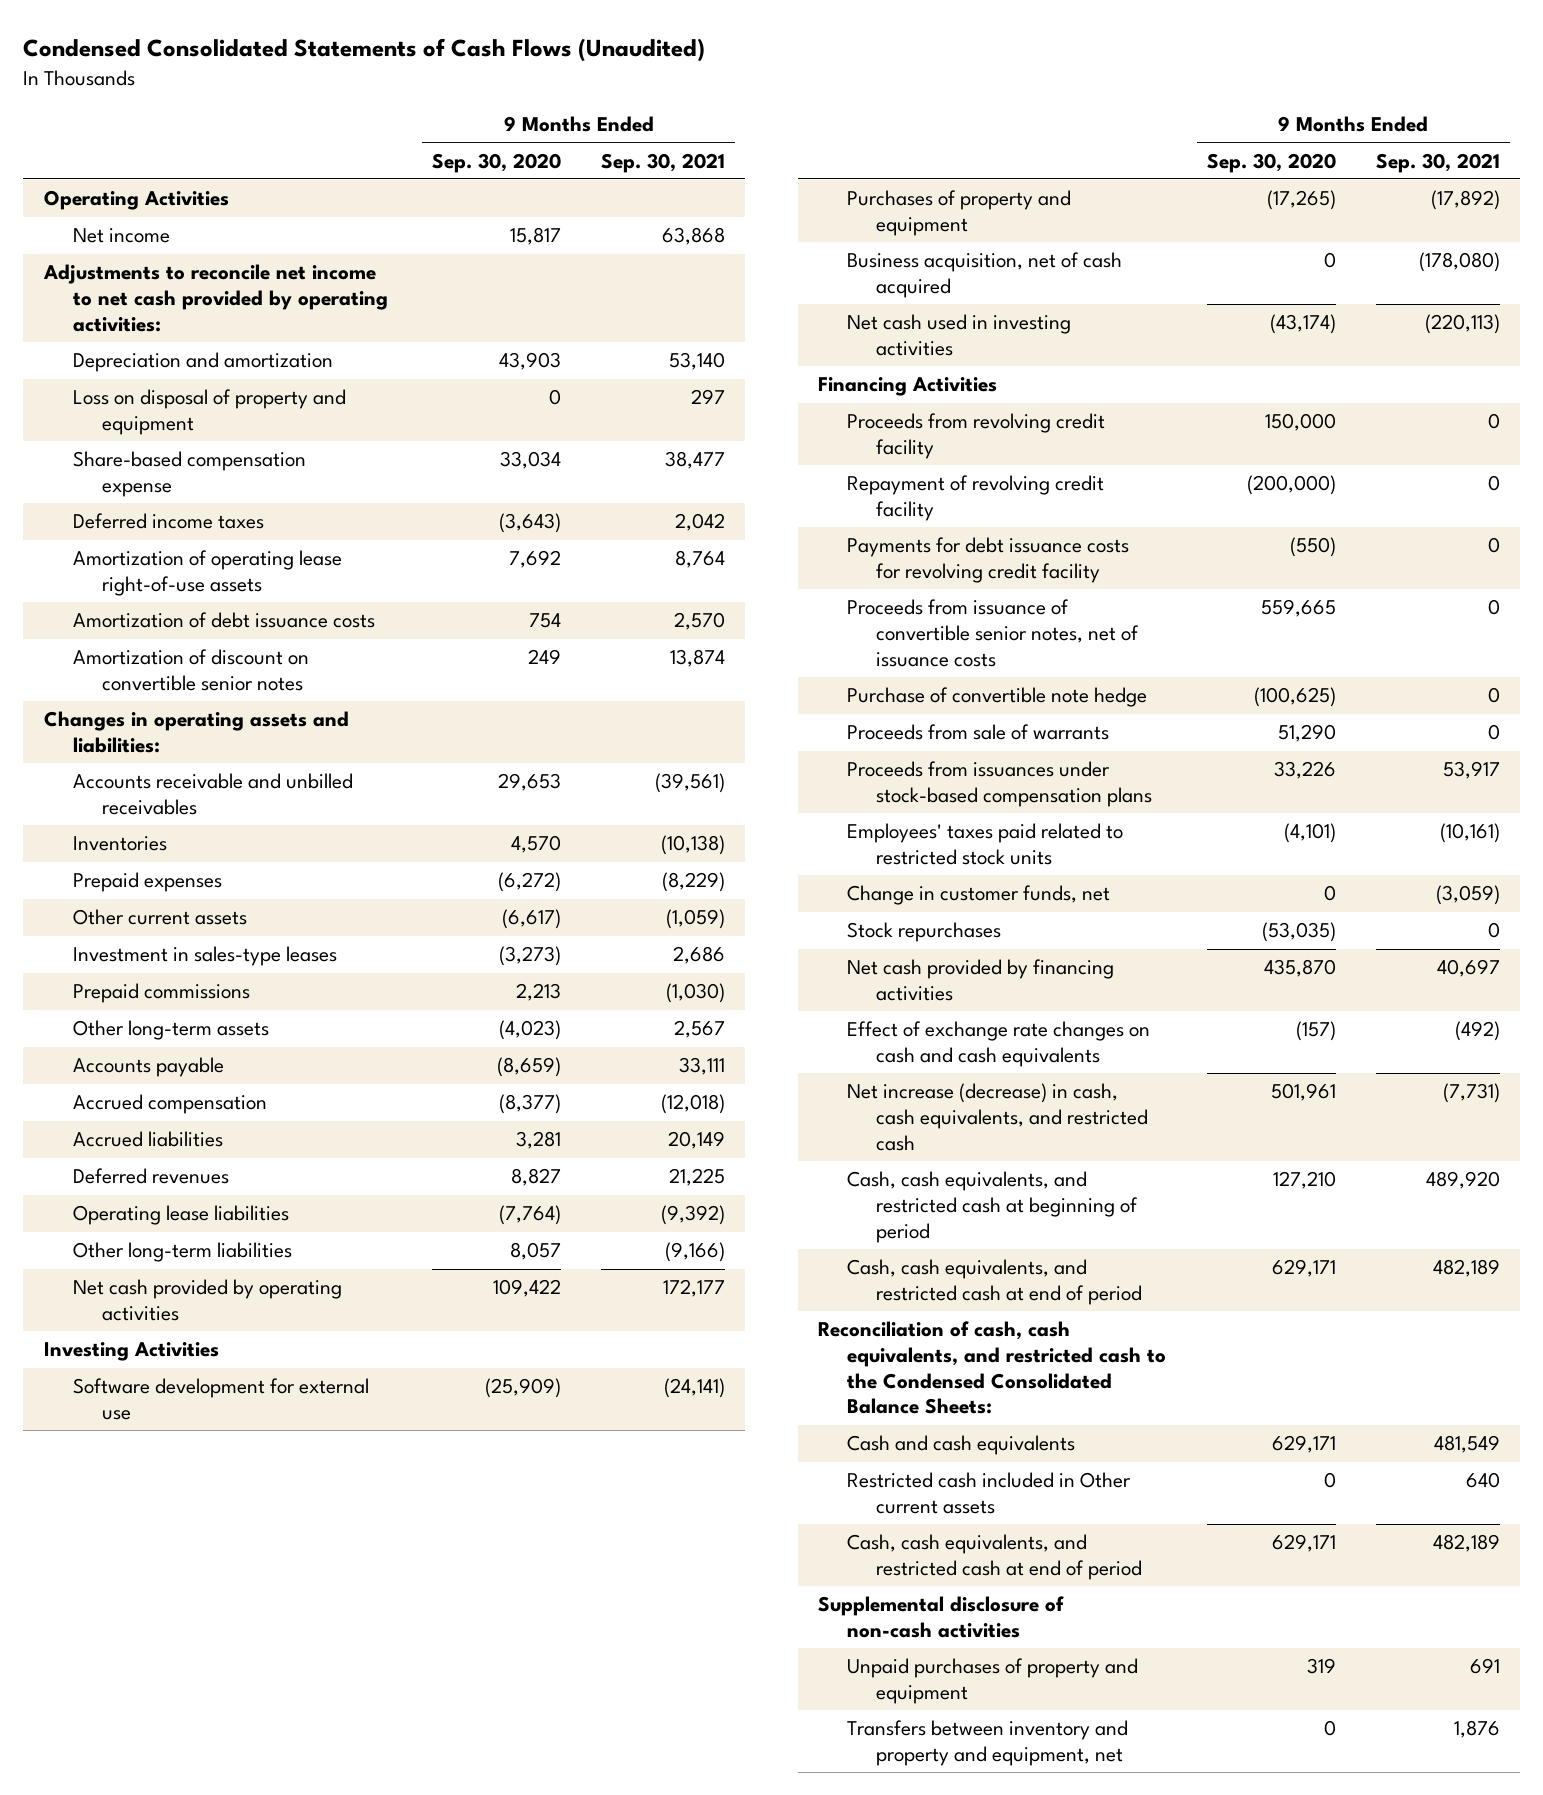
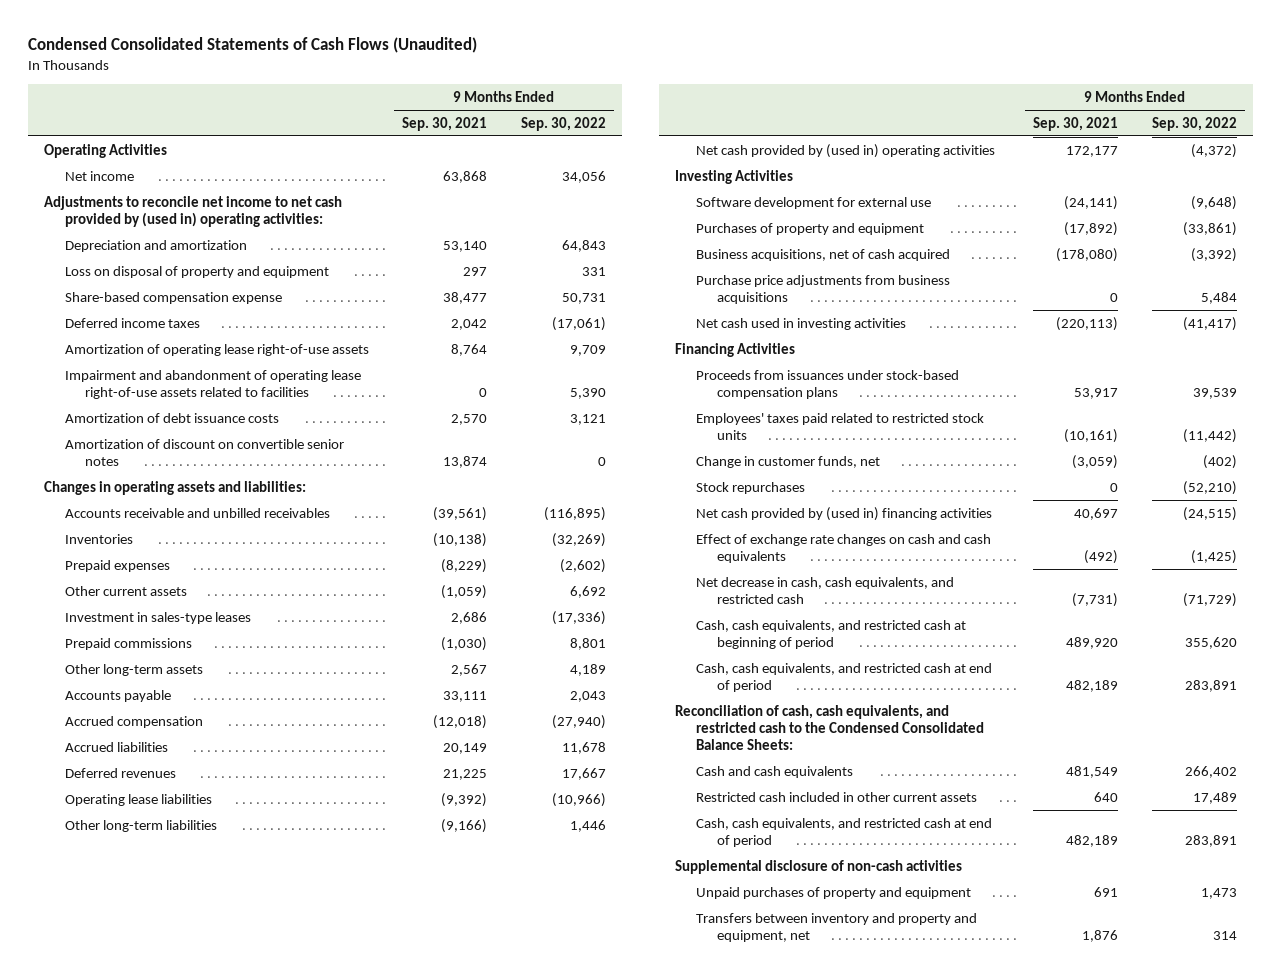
[431,152,561,173] Sep. 30, 2020 -> none
none -> [520,116,606,131] Sep. 30, 2022
[42,264,388,332] Adjustments to reconcile net income to net cash provided by operating activities: -> [44,195,343,227] Adjustments to reconcile net income to net cash provided by (used in) operating activities:
none -> [64,369,361,399] Impairment and abandonment of operating lease right-of-use assets related to facilities
[72,1279,342,1321] Net cash provided by operating activities -> [695,143,995,158] Net cash provided by (used in) operating activities
[847,252,1123,298] Business acquisition, net of cash acquired -> [695,248,950,261] Business acquisitions, net of cash acquired
none -> [695,274,950,304] Purchase price adjustments from business acquisitions
[847,413,1106,459] Proceeds from revolving credit facility -> none
[847,475,1105,521] Repayment of revolving credit facility -> none
[847,537,1130,583] Payments for debt issuance costs for revolving credit facility -> none
[847,599,1140,667] Proceeds from issuance of convertible senior notes, net of issuance costs -> none
[847,687,1148,708] Purchase of convertible note hedge -> none
[847,724,1110,741] Proceeds from sale of warrants -> none
[847,959,1115,1001] Net cash provided by financing activities -> [695,506,992,521] Net cash provided by (used in) financing activities
[847,1083,1149,1151] Net increase (decrease) in cash, cash equivalents, and restricted cash -> [695,576,954,604] Net decrease in cash, cash equivalents, and restricted cash
[847,1472,1132,1514] Restricted cash included in Other current assets -> [695,791,977,802] Restricted cash included in other current assets

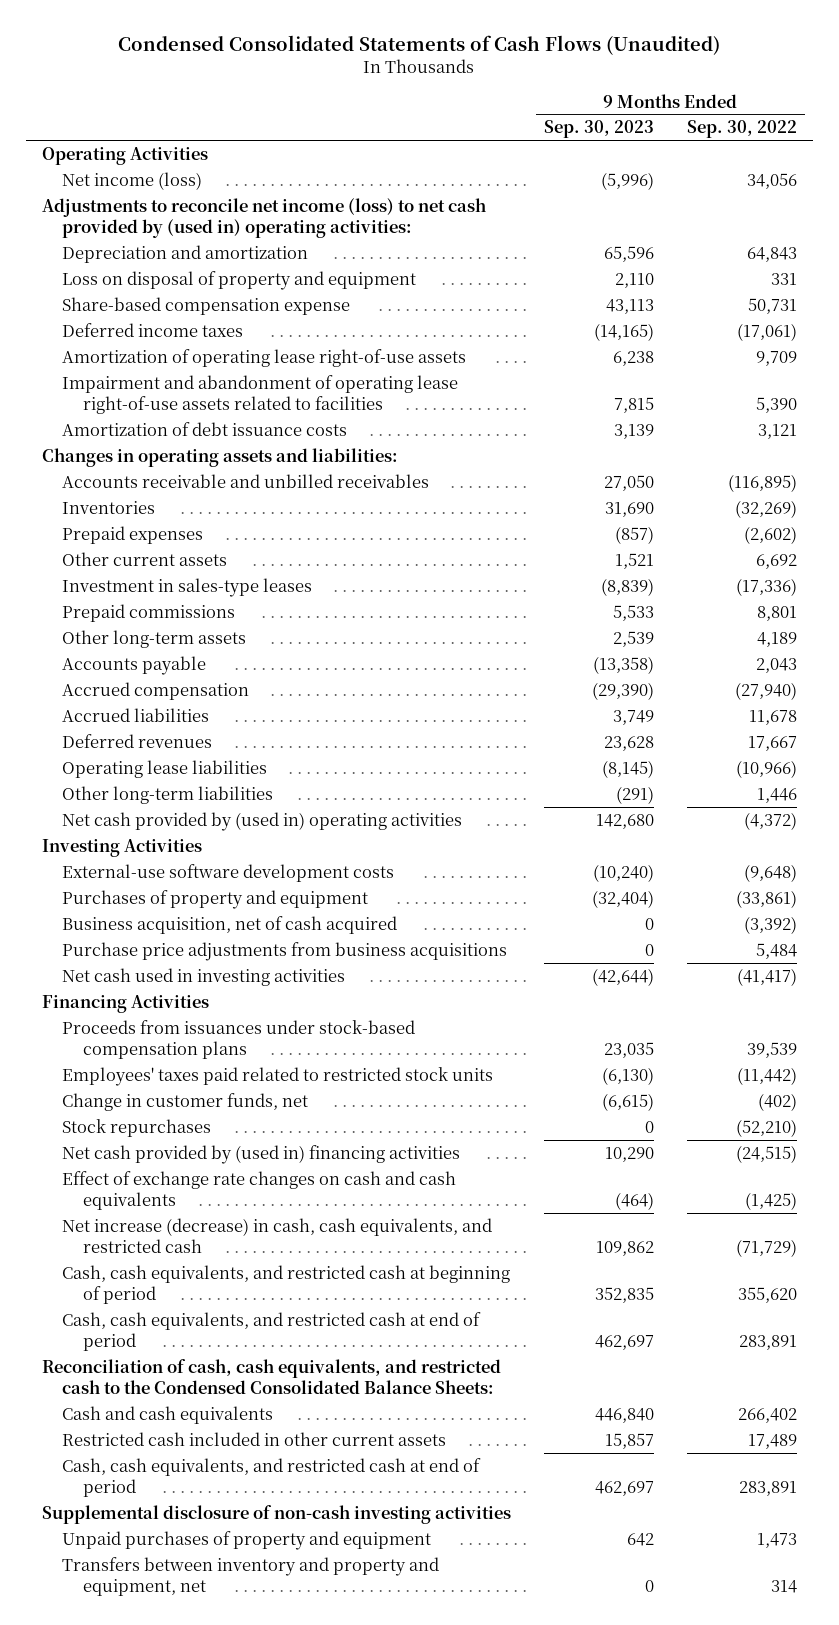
[402,116,488,131] Sep. 30, 2021 -> none
none -> [543,120,654,139] Sep. 30, 2023
[64,170,134,181] Net income -> [62,171,203,190] Net income (loss)
[44,195,343,227] Adjustments to reconcile net income to net cash provided by (used in) operating activities: -> [42,197,487,238] Adjustments to reconcile net income (loss) to net cash provided by (used in) operating activities:
[64,438,344,466] Amortization of discount on convertible senior notes -> none
[695,196,931,209] Software development for external use -> [62,863,395,882] External-use software development costs
[695,248,950,261] Business acquisitions, net of cash acquired -> [62,915,398,934] Business acquisition, net of cash acquired
[695,576,954,604] Net decrease in cash, cash equivalents, and restricted cash -> [62,1217,493,1253] Net increase (decrease) in cash, cash equivalents, and restricted cash
[675,859,963,874] Supplemental disclosure of non-cash activities -> [42,1504,512,1524] Supplemental disclosure of non-cash investing activities

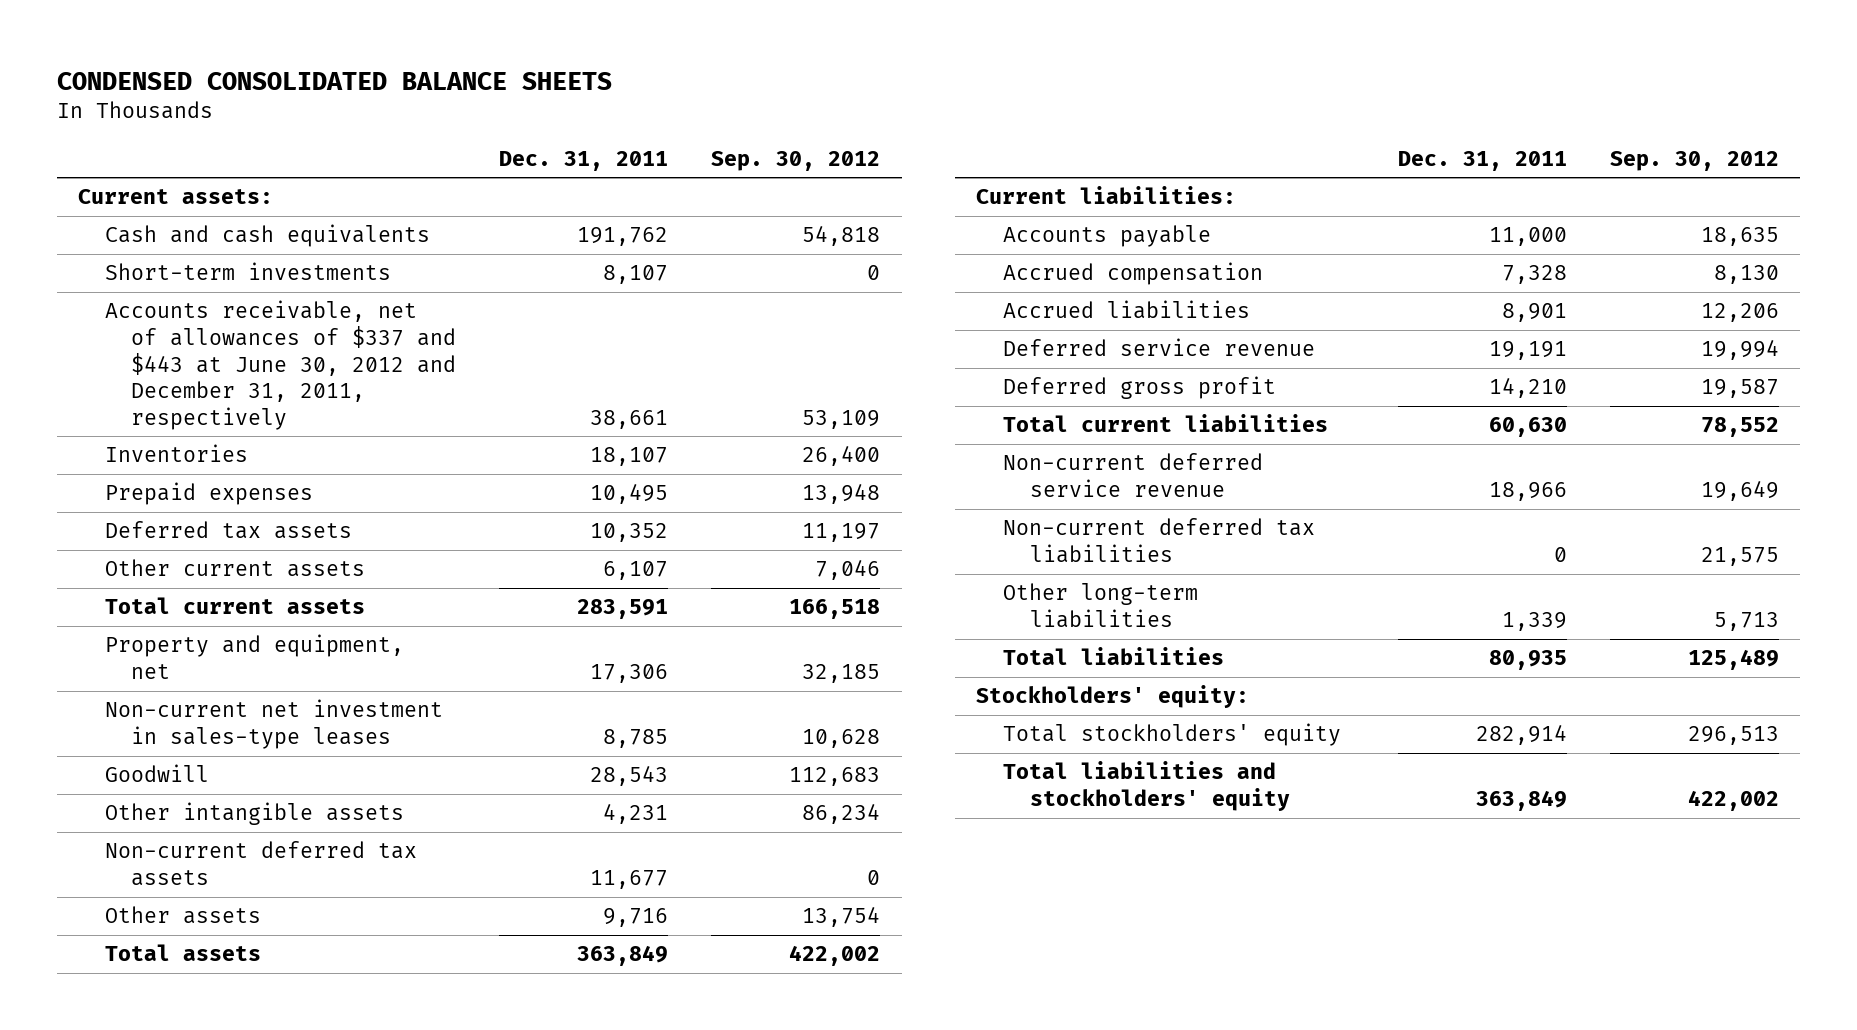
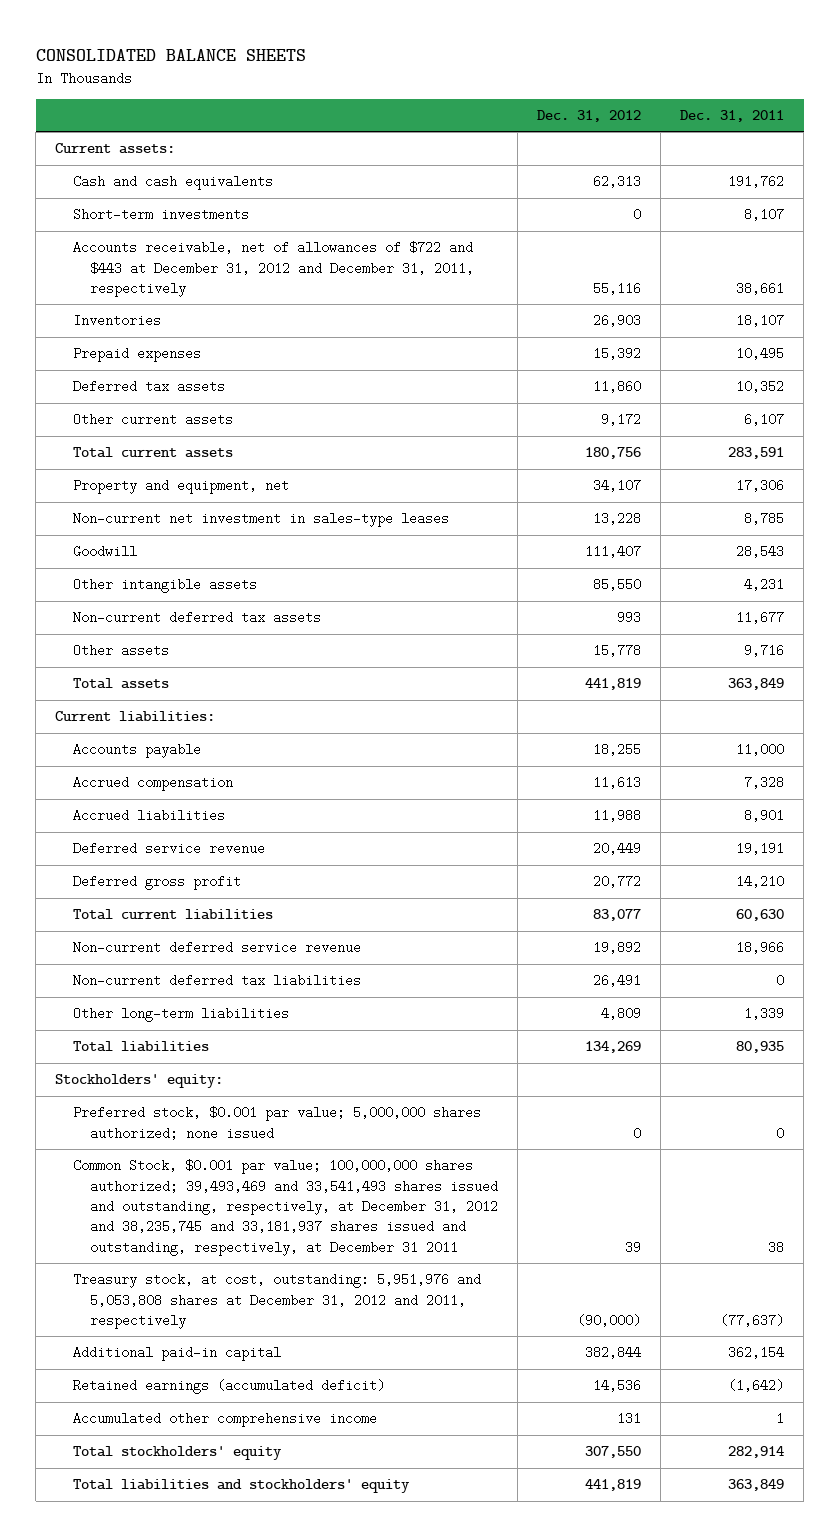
[56,71,612,90] CONDENSED CONSOLIDATED BALANCE SHEETS -> [35,48,306,61] CONSOLIDATED BALANCE SHEETS
[711,150,881,171] Sep. 30, 2012 -> none
none -> [537,109,642,122] Dec. 31, 2012
[104,300,457,430] Accounts receivable, net of allowances of $337 and $443 at June 30, 2012 and December 31, 2011, respectively -> [72,241,475,297] Accounts receivable, net of allowances of $722 and $443 at December 31, 2012 and December 31, 2011, respectively
none -> [72,1106,481,1140] Preferred stock, $0.001 par value; 5,000,000 shares authorized; none issued
none -> [72,1159,499,1256] Common Stock, $0.001 par value; 100,000,000 shares authorized; 39,493,469 and 33,541,493 shares issued and outstanding, respectively, at December 31, 2012 and 38,235,745 and 33,181,937 shares issued and outstanding, respectively, at December 31 2011
none -> [72,1273,481,1329] Treasury stock, at cost, outstanding: 5,951,976 and 5,053,808 shares at December 31, 2012 and 2011, respectively
none -> [72,1346,281,1362] Additional paid-in capital
none -> [72,1379,385,1395] Retained earnings (accumulated deficit)
none -> [72,1412,377,1428] Accumulated other comprehensive income

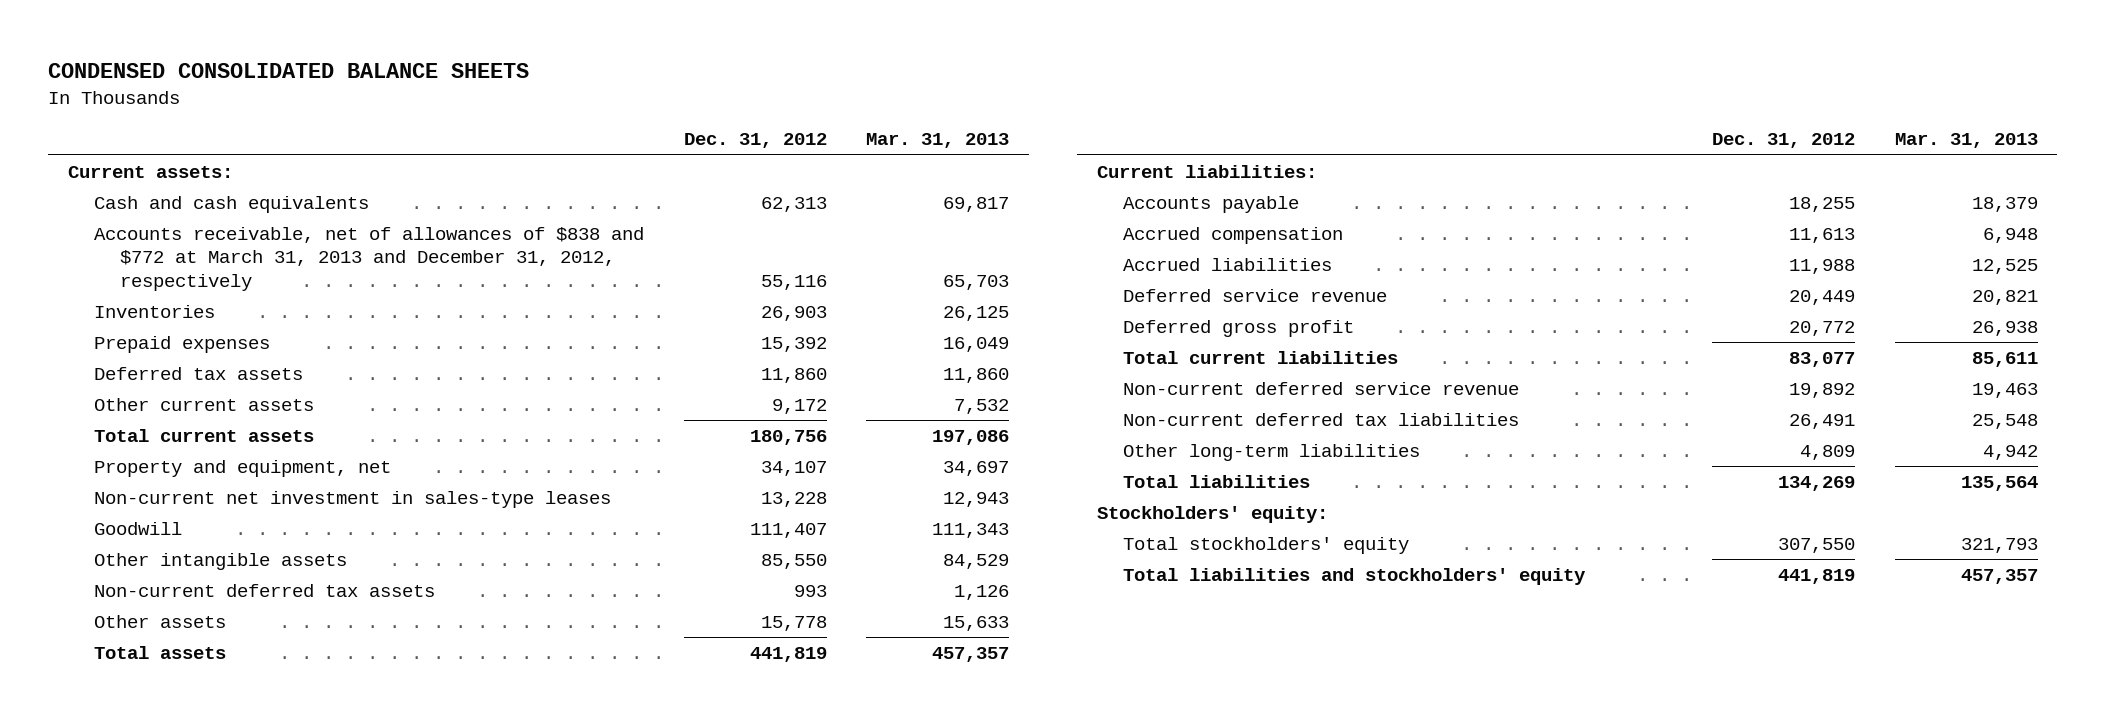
[35,48,306,61] CONSOLIDATED BALANCE SHEETS -> [48,63,530,79] CONDENSED CONSOLIDATED BALANCE SHEETS
[680,109,785,122] Dec. 31, 2011 -> none
none -> [866,133,1010,149] Mar. 31, 2013
[72,208,249,222] Short-term investments -> none
[72,241,475,297] Accounts receivable, net of allowances of $722 and $443 at December 31, 2012 and December 31, 2011, respectively -> [94,227,645,291] Accounts receivable, net of allowances of $838 and $772 at March 31, 2013 and December 31, 2012, respectively
[72,1106,481,1140] Preferred stock, $0.001 par value; 5,000,000 shares authorized; none issued -> none
[72,1159,499,1256] Common Stock, $0.001 par value; 100,000,000 shares authorized; 39,493,469 and 33,541,493 shares issued and outstanding, respectively, at December 31, 2012 and 38,235,745 and 33,181,937 shares issued and outstanding, respectively, at December 31 2011 -> none
[72,1273,481,1329] Treasury stock, at cost, outstanding: 5,951,976 and 5,053,808 shares at December 31, 2012 and 2011, respectively -> none
[72,1346,281,1362] Additional paid-in capital -> none
[72,1379,385,1395] Retained earnings (accumulated deficit) -> none
[72,1412,377,1428] Accumulated other comprehensive income -> none

